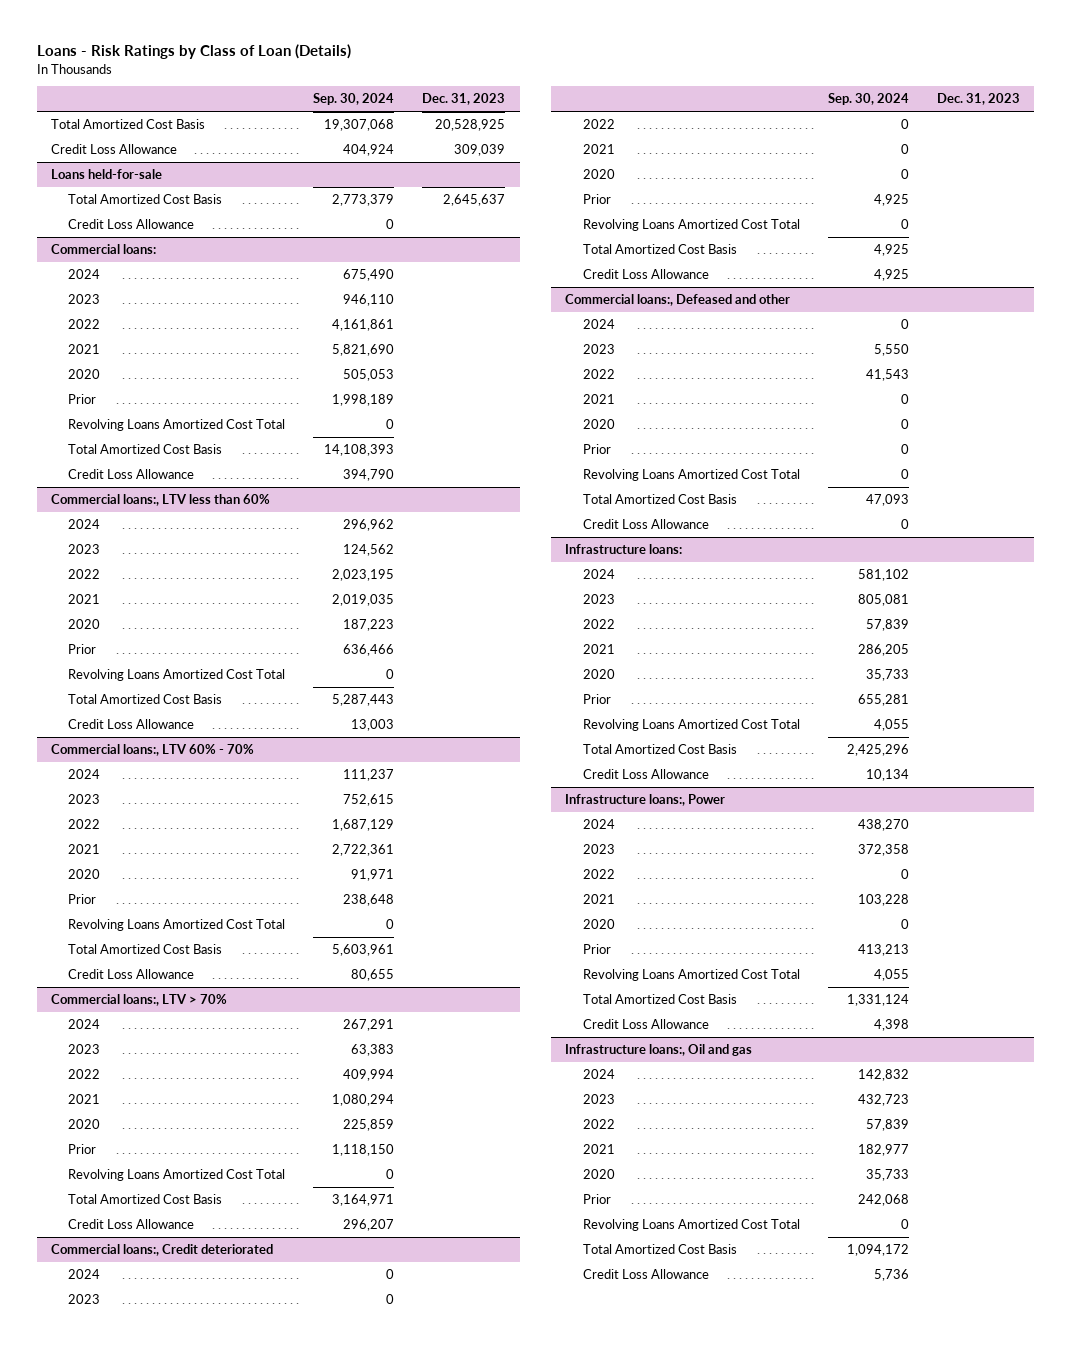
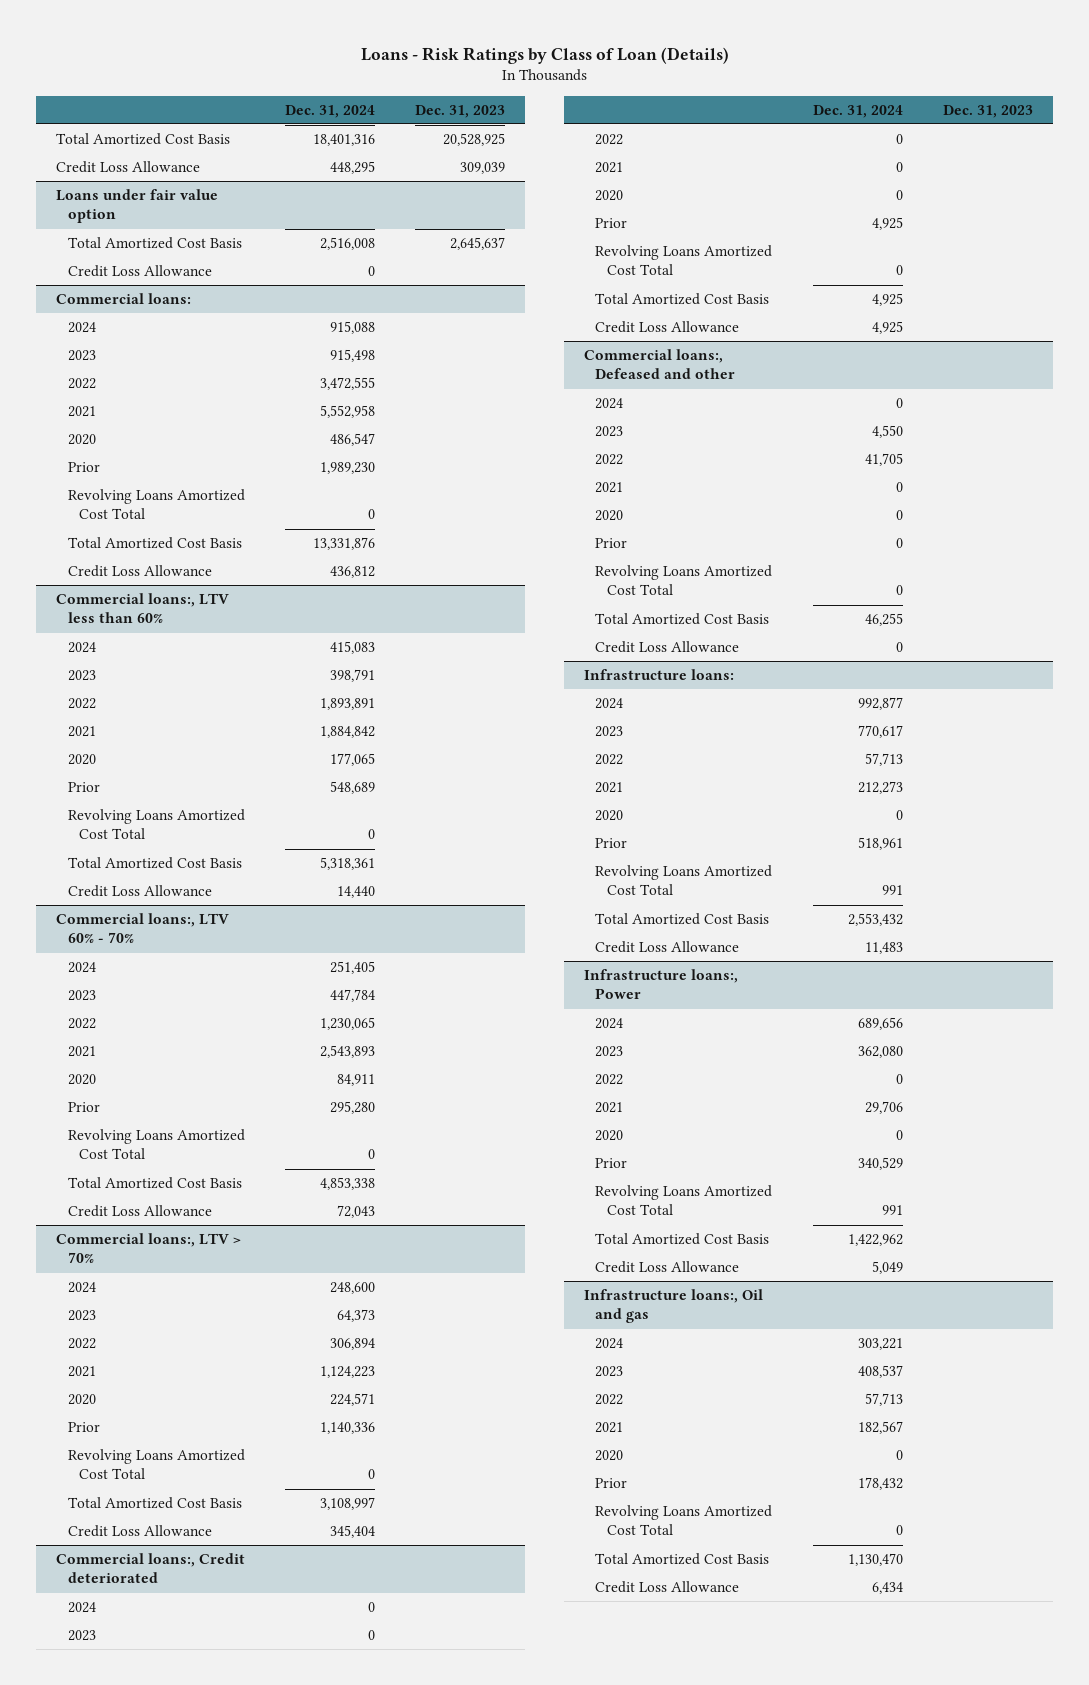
[313,93,395,106] Sep. 30, 2024 -> none
none -> [285,104,376,118] Dec. 31, 2024
[50,169,162,180] Loans held-for-sale -> [55,189,218,224] Loans under fair value option

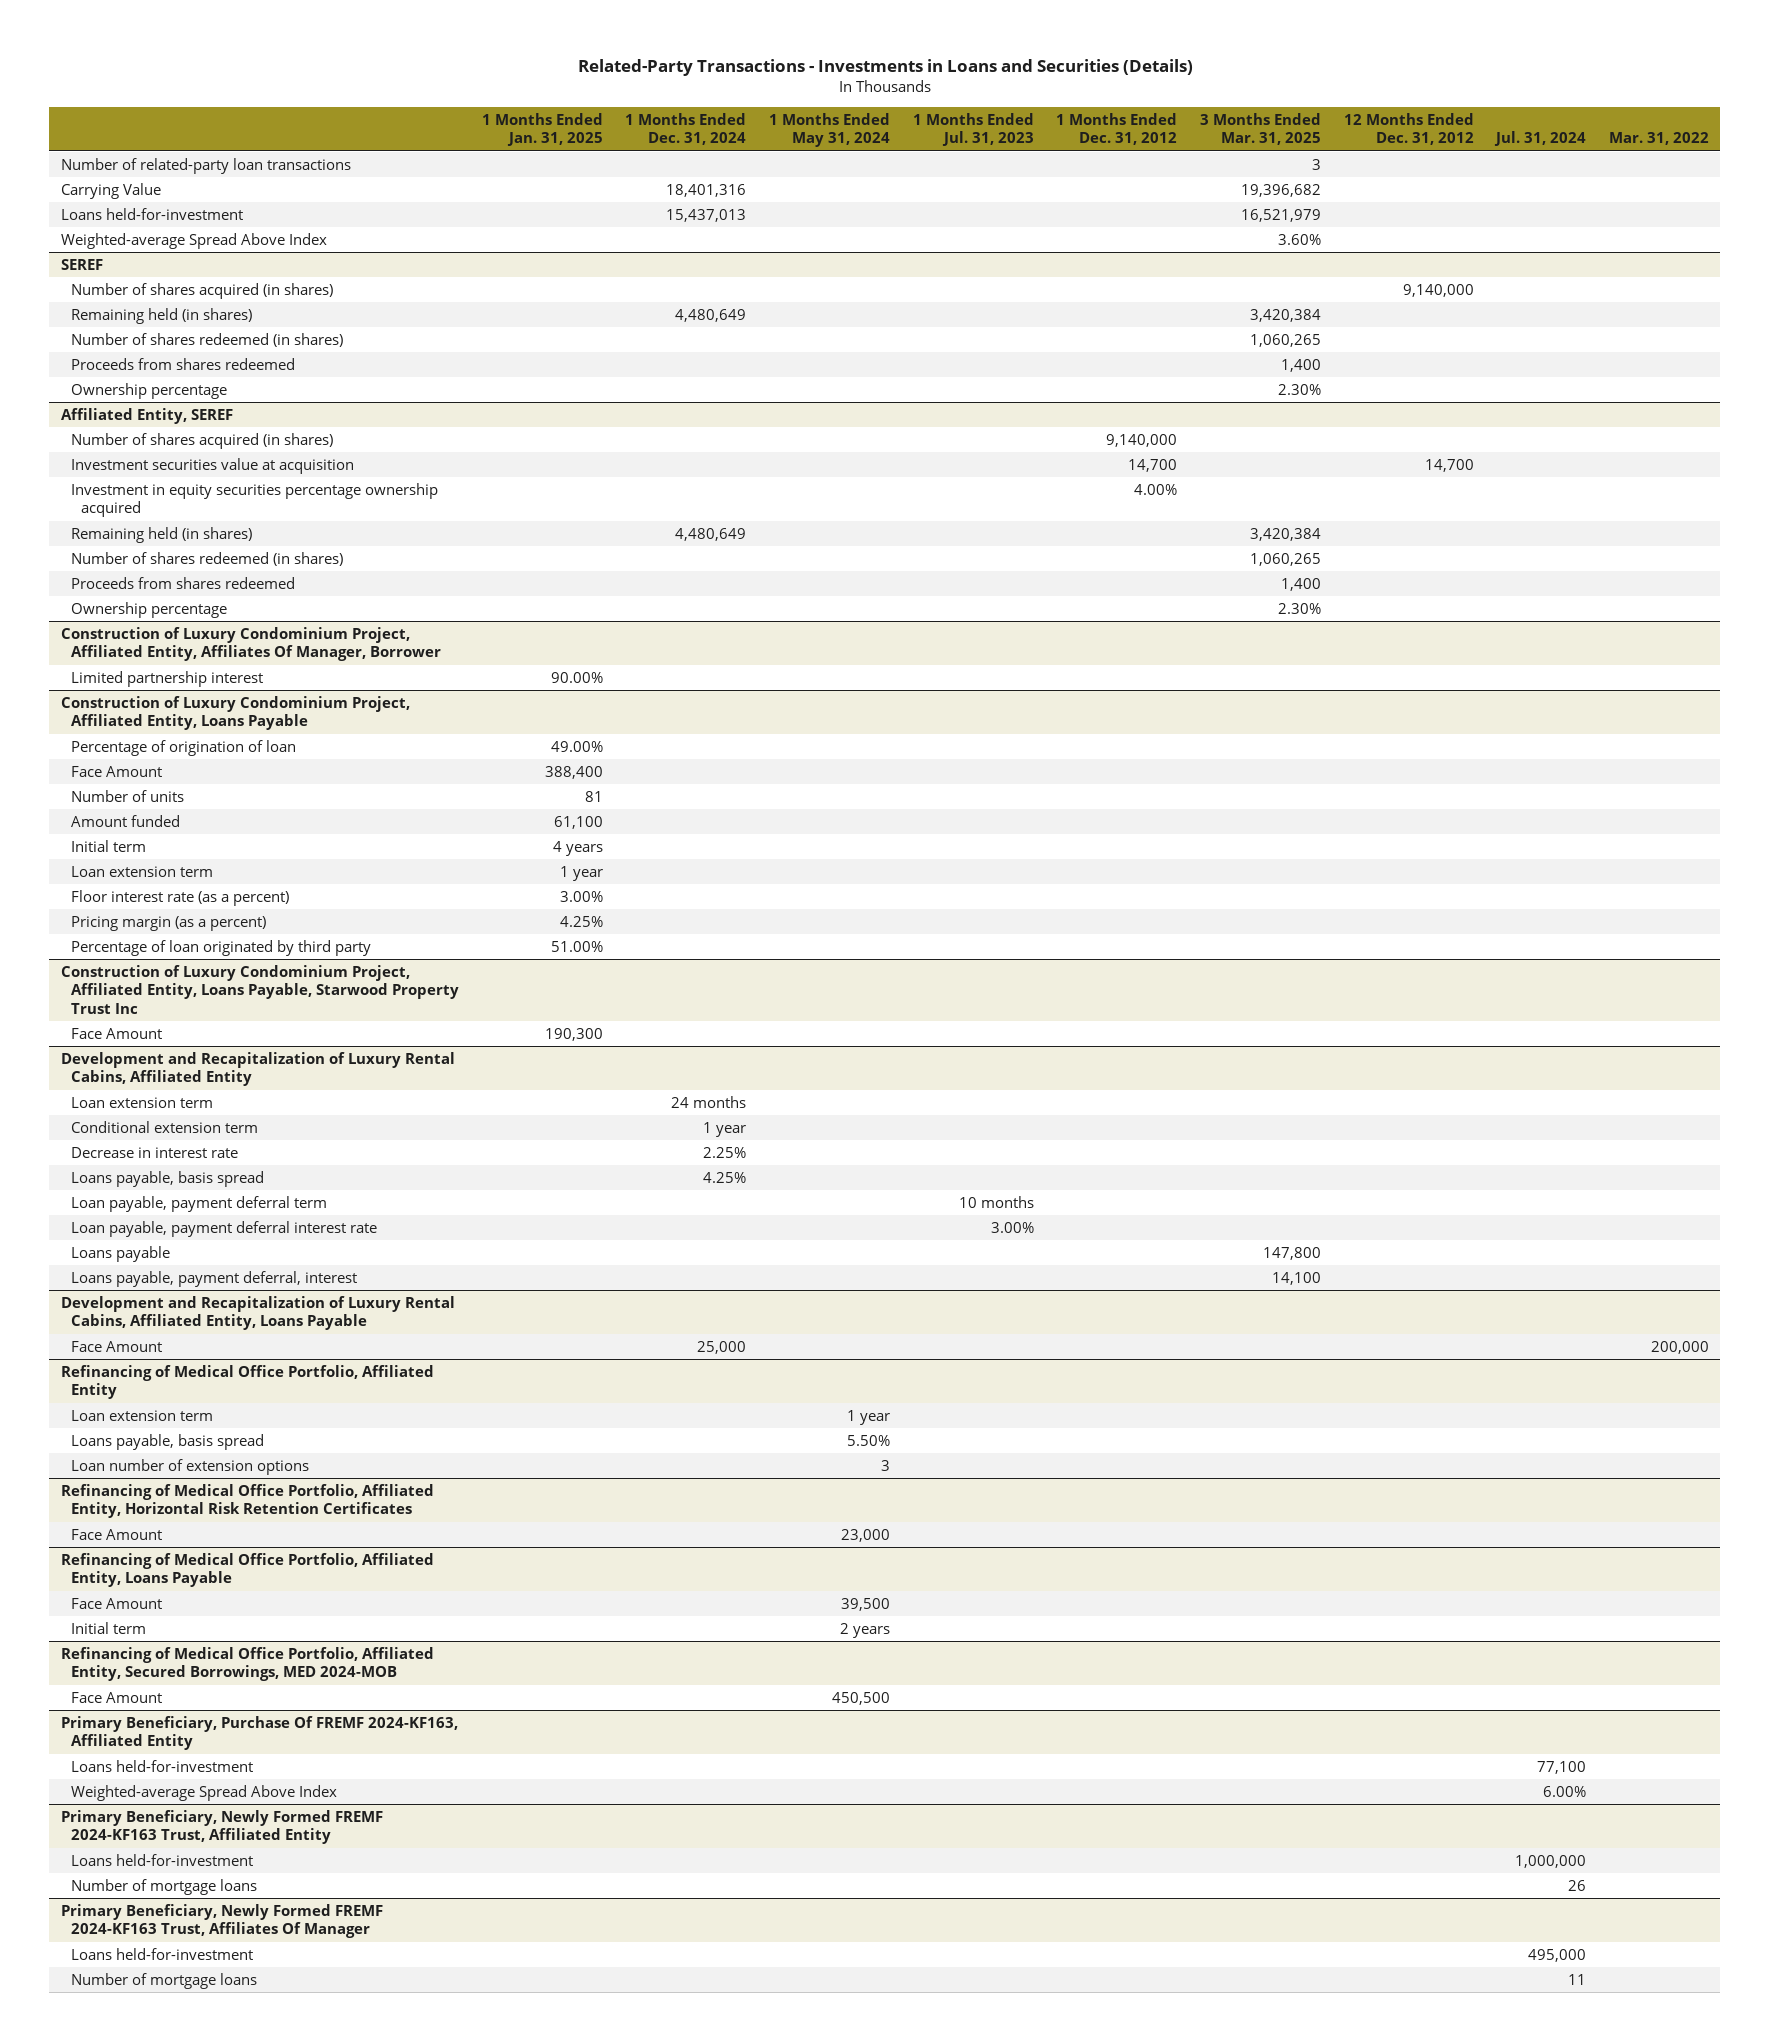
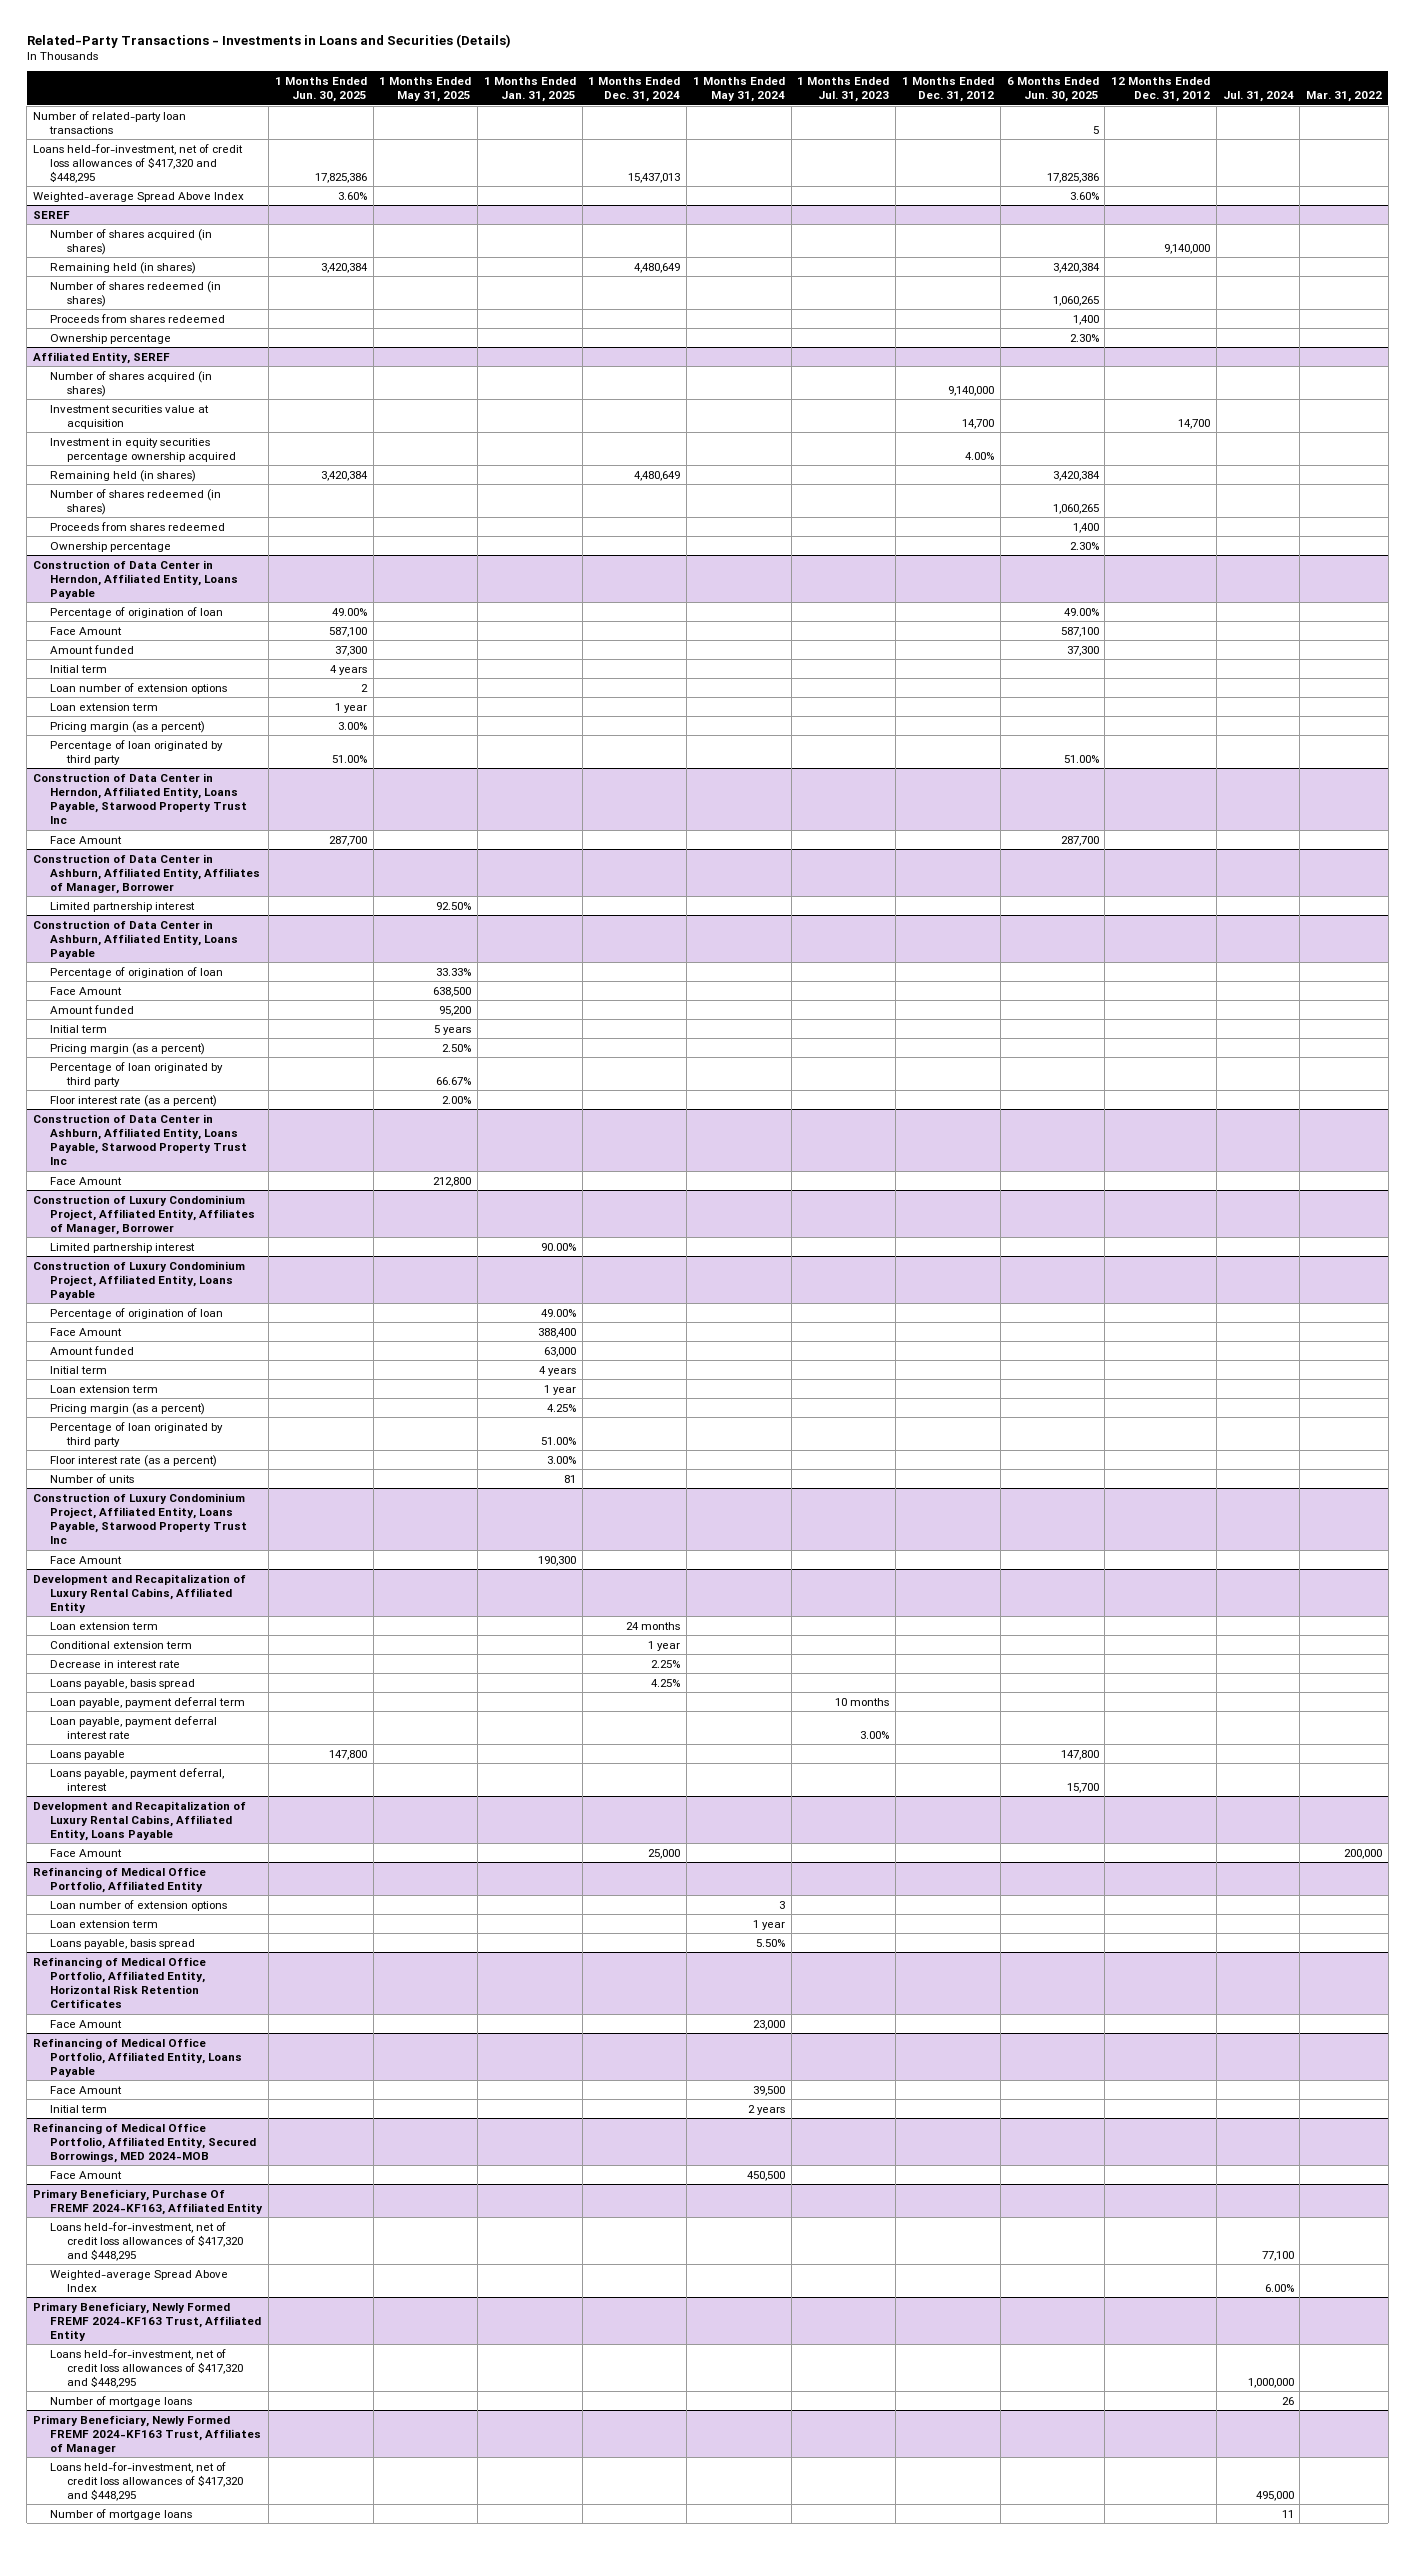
[1199,112,1321,146] 3 Months Ended Mar. 31, 2025 -> none
none -> [274,77,367,103] 1 Months Ended Jun. 30, 2025
none -> [379,77,472,103] 1 Months Ended May 31, 2025
none -> [1006,77,1099,103] 6 Months Ended Jun. 30, 2025
[60,182,161,199] Carrying Value -> none
[60,207,243,220] Loans held-for-investment -> [33,143,244,183] Loans held-for-investment, net of credit loss allowances of $417,320 and $448,295
none -> [33,559,239,599] Construction of Data Center in Herndon, Affiliated Entity, Loans Payable
none -> [50,606,224,618] Percentage of origination of loan
none -> [50,626,123,635] Face Amount
none -> [50,644,135,654] Amount funded
none -> [50,664,108,673] Initial term
none -> [50,682,228,694] Loan number of extension options
none -> [50,702,159,711] Loan extension term
none -> [50,720,206,733] Pricing margin (as a percent)
none -> [50,739,224,765] Percentage of loan originated by third party
none -> [33,772,248,824] Construction of Data Center in Herndon, Affiliated Entity, Loans Payable, Starwood Property Trust Inc
none -> [50,835,123,844] Face Amount
none -> [33,853,261,894] Construction of Data Center in Ashburn, Affiliated Entity, Affiliates of Manager, Borrower
none -> [50,901,196,912] Limited partnership interest
none -> [33,919,239,959] Construction of Data Center in Ashburn, Affiliated Entity, Loans Payable
none -> [50,966,224,978] Percentage of origination of loan
none -> [50,986,123,995] Face Amount
none -> [50,1004,135,1014] Amount funded
none -> [50,1024,108,1033] Initial term
none -> [50,1042,206,1055] Pricing margin (as a percent)
none -> [50,1061,224,1087] Percentage of loan originated by third party
none -> [50,1094,218,1107] Floor interest rate (as a percent)
none -> [33,1113,248,1165] Construction of Data Center in Ashburn, Affiliated Entity, Loans Payable, Starwood Property Trust Inc
none -> [50,1176,123,1185] Face Amount
[60,626,441,662] Construction of Luxury Condominium Project, Affiliated Entity, Affiliates Of Manager, Borrower -> [33,1194,256,1235] Construction of Luxury Condominium Project, Affiliated Entity, Affiliates of Manager, Borrower
[553,815,603,829] 61,100 -> [543,1346,576,1357] 63,000
[70,889,289,906] Floor interest rate (as a percent) -> [50,1454,218,1467] Floor interest rate (as a percent)
[70,789,184,802] Number of units -> [50,1473,135,1483] Number of units
[70,1458,309,1475] Loan number of extension options -> [50,1899,228,1911] Loan number of extension options
[70,1759,253,1772] Loans held-for-investment -> [50,2221,244,2261] Loans held-for-investment, net of credit loss allowances of $417,320 and $448,295
[70,1853,253,1866] Loans held-for-investment -> [50,2348,244,2388] Loans held-for-investment, net of credit loss allowances of $417,320 and $448,295
[60,1903,383,1939] Primary Beneficiary, Newly Formed FREMF 2024-KF163 Trust, Affiliates Of Manager -> [33,2414,262,2454] Primary Beneficiary, Newly Formed FREMF 2024-KF163 Trust, Affiliates of Manager
[70,1947,253,1960] Loans held-for-investment -> [50,2461,244,2501] Loans held-for-investment, net of credit loss allowances of $417,320 and $448,295

